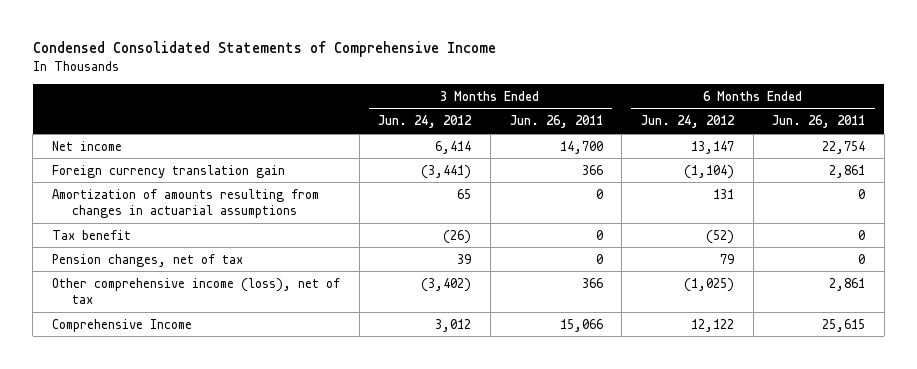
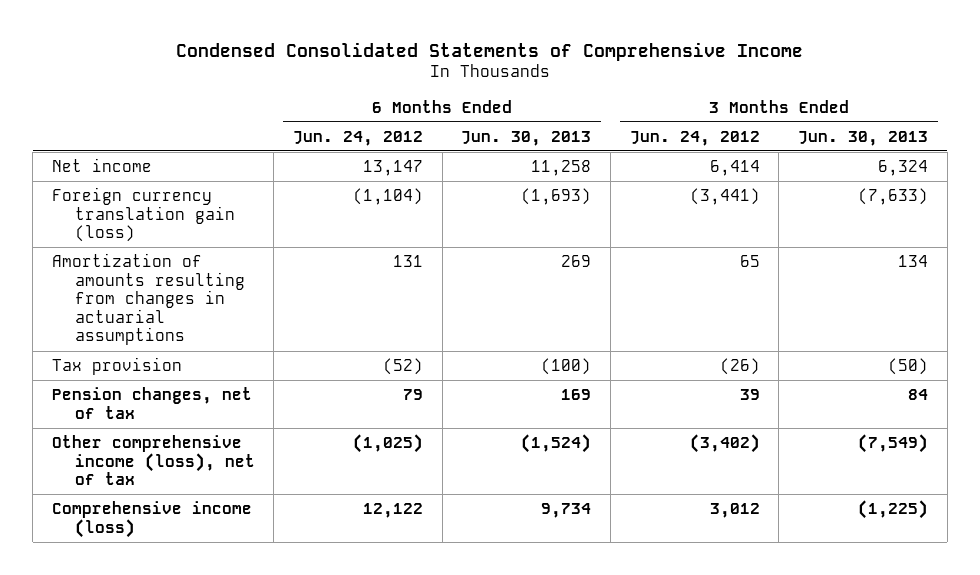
[509,115,603,129] Jun. 26, 2011 -> none
[772,115,866,129] Jun. 26, 2011 -> none
none -> [461,130,592,146] Jun. 30, 2013
none -> [798,130,929,146] Jun. 30, 2013
[52,164,286,178] Foreign currency translation gain -> [51,186,235,243] Foreign currency translation gain (loss)
[52,229,132,240] Tax benefit -> [51,356,182,375] Tax provision
[52,318,193,332] Comprehensive Income -> [51,500,252,538] Comprehensive income (loss)

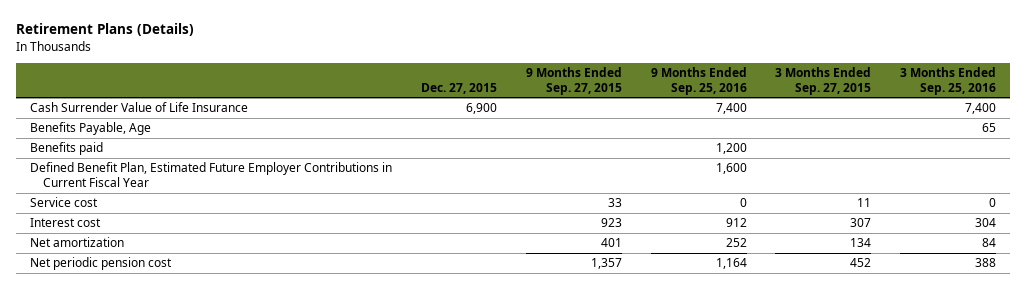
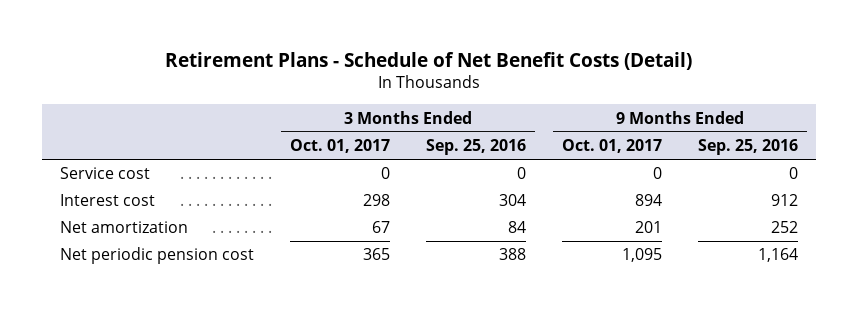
[15,23,194,37] Retirement Plans (Details) -> [164,51,692,70] Retirement Plans - Schedule of Net Benefit Costs (Detail)
[421,82,498,94] Dec. 27, 2015 -> none
[525,66,622,95] 9 Months Ended Sep. 27, 2015 -> none
[775,66,872,95] 3 Months Ended Sep. 27, 2015 -> none
none -> [289,139,390,154] Oct. 01, 2017
none -> [561,139,662,154] Oct. 01, 2017
[30,102,249,113] Cash Surrender Value of Life Insurance -> none
[30,122,152,136] Benefits Payable, Age -> none
[30,142,104,156] Benefits paid -> none
[30,162,393,187] Defined Benefit Plan, Estimated Future Employer Contributions in Current Fiscal Year -> none

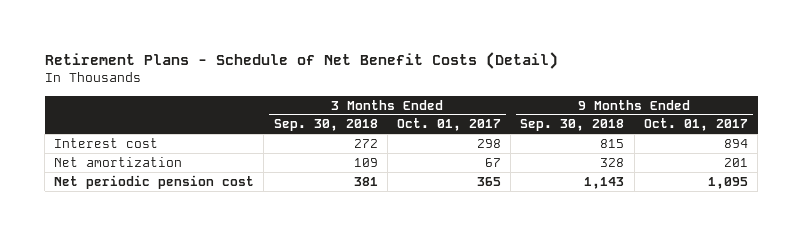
[425,139,526,156] Sep. 25, 2016 -> none
[698,139,799,156] Sep. 25, 2016 -> none
none -> [273,119,378,132] Sep. 30, 2018
none -> [520,119,625,132] Sep. 30, 2018
[59,167,150,180] Service cost -> none

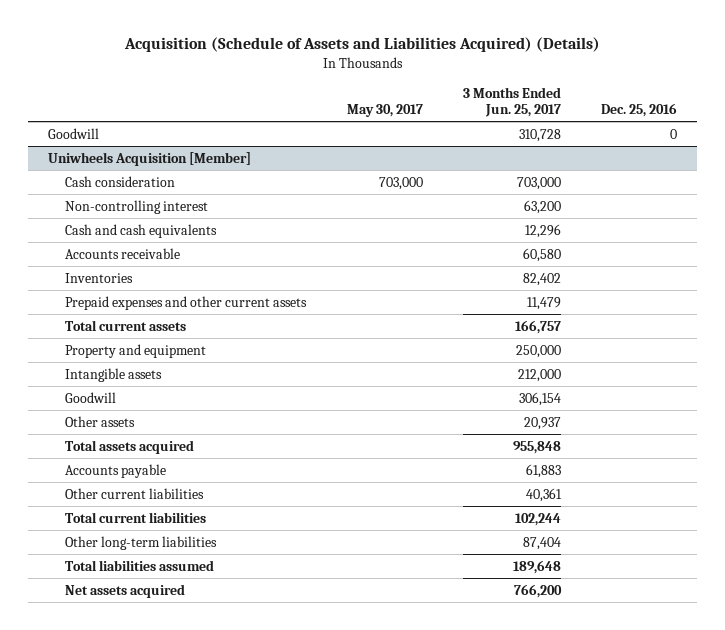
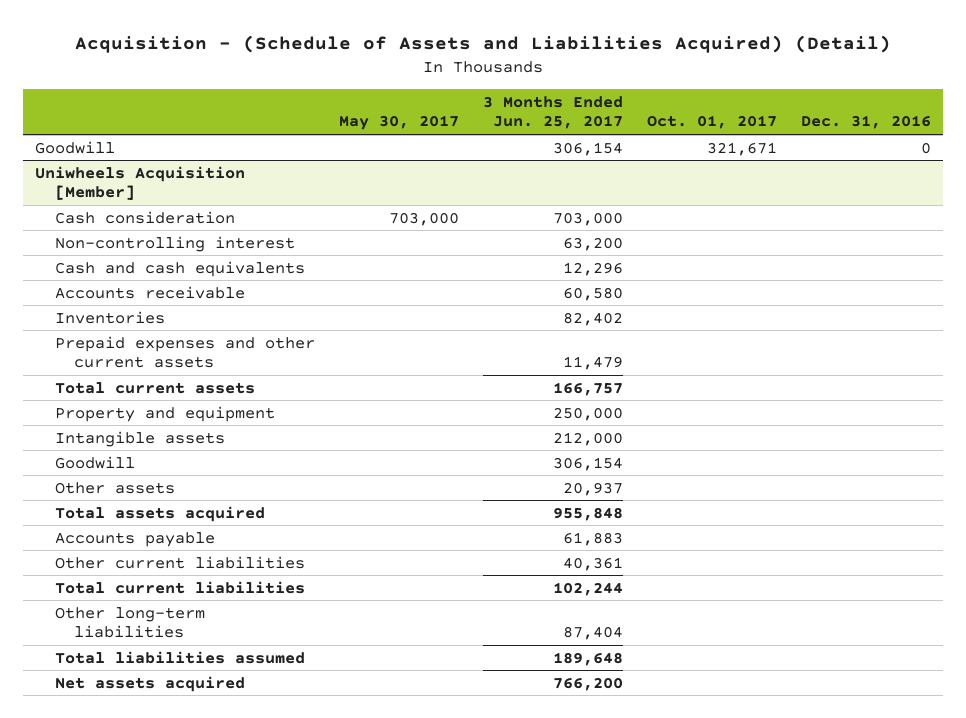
[123,37,600,53] Acquisition (Schedule of Assets and Liabilities Acquired) (Details) -> [74,35,891,54] Acquisition - (Schedule of Assets and Liabilities Acquired) (Detail)
[601,103,678,118] Dec. 25, 2016 -> none
none -> [646,115,777,130] Oct. 01, 2017
none -> [800,115,931,130] Dec. 31, 2016
[518,128,561,142] 310,728 -> [552,141,623,156] 306,154

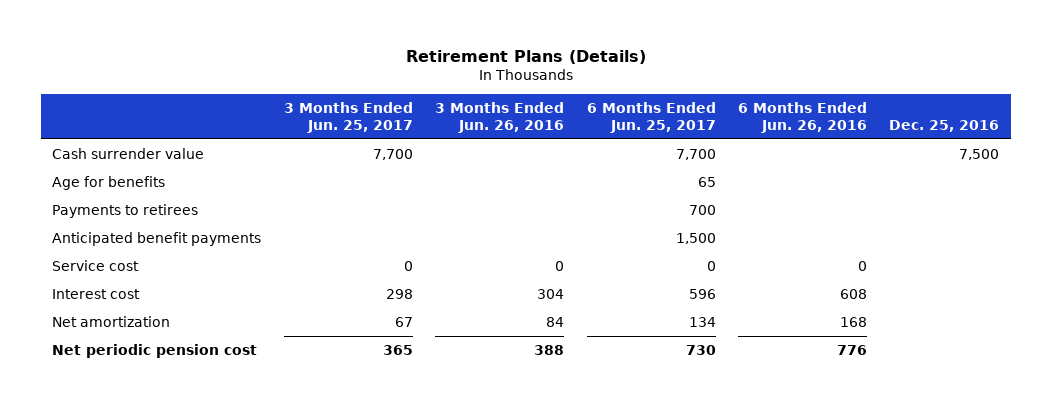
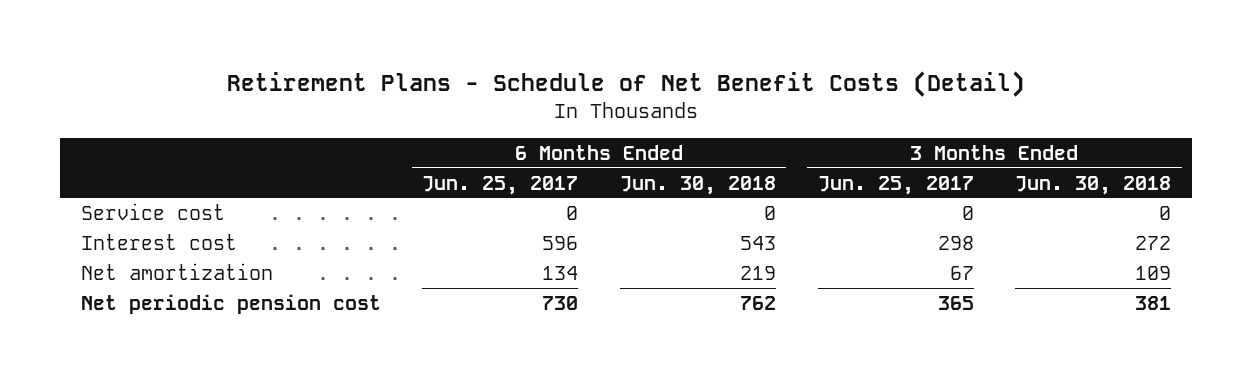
[405,50,646,65] Retirement Plans (Details) -> [226,71,1025,98] Retirement Plans - Schedule of Net Benefit Costs (Detail)
[435,101,565,134] 3 Months Ended Jun. 26, 2016 -> none
[738,101,868,134] 6 Months Ended Jun. 26, 2016 -> none
[889,120,1000,133] Dec. 25, 2016 -> none
none -> [619,175,776,195] Jun. 30, 2018
none -> [1015,175,1172,195] Jun. 30, 2018
[52,147,205,159] Cash surrender value -> none
[52,175,166,190] Age for benefits -> none
[52,203,199,218] Payments to retirees -> none
[52,231,262,246] Anticipated benefit payments -> none

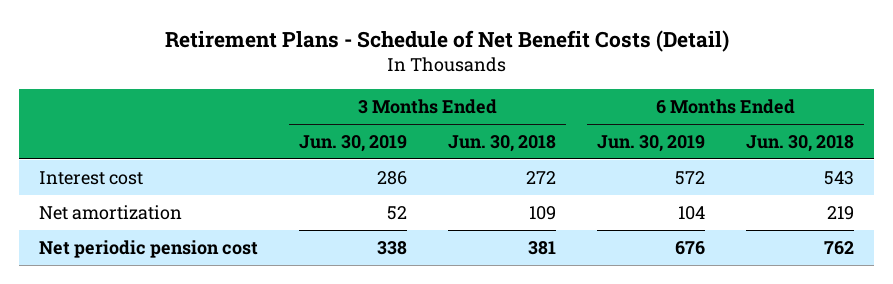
[422,175,579,195] Jun. 25, 2017 -> none
[817,175,974,195] Jun. 25, 2017 -> none
none -> [299,134,408,152] Jun. 30, 2019
none -> [597,134,706,152] Jun. 30, 2019
[80,202,225,220] Service cost -> none

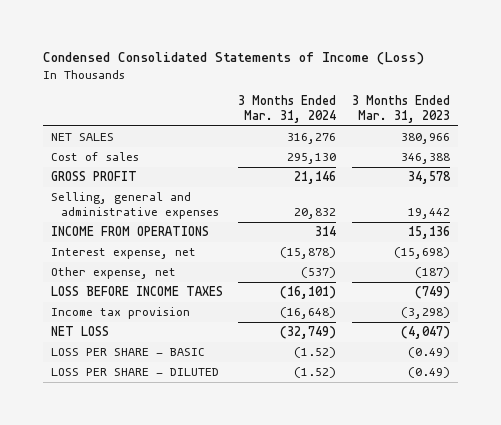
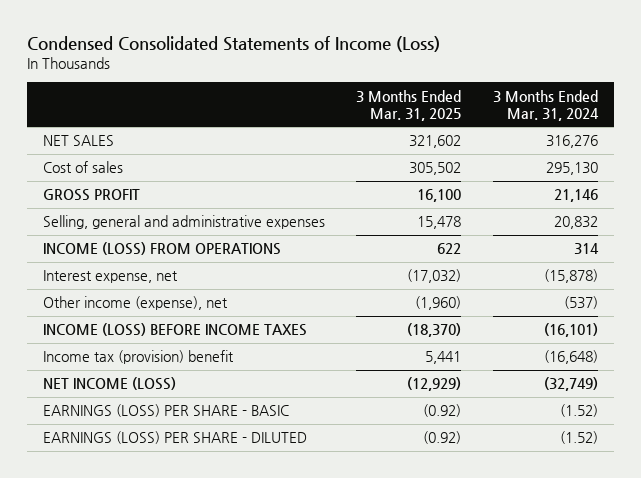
[351,95,450,124] 3 Months Ended Mar. 31, 2023 -> none
none -> [356,89,462,121] 3 Months Ended Mar. 31, 2025
[50,226,209,237] INCOME FROM OPERATIONS -> [42,242,281,256] INCOME (LOSS) FROM OPERATIONS
[50,267,176,280] Other expense, net -> [42,296,228,311] Other income (expense), net
[50,286,223,297] LOSS BEFORE INCOME TAXES -> [42,323,307,337] INCOME (LOSS) BEFORE INCOME TAXES
[50,307,190,320] Income tax provision -> [42,350,234,365] Income tax (provision) benefit
[50,326,109,337] NET LOSS -> [42,377,176,391] NET INCOME (LOSS)
[50,348,205,357] LOSS PER SHARE - BASIC -> [42,404,289,418] EARNINGS (LOSS) PER SHARE - BASIC
[50,368,219,377] LOSS PER SHARE - DILUTED -> [42,431,307,445] EARNINGS (LOSS) PER SHARE - DILUTED

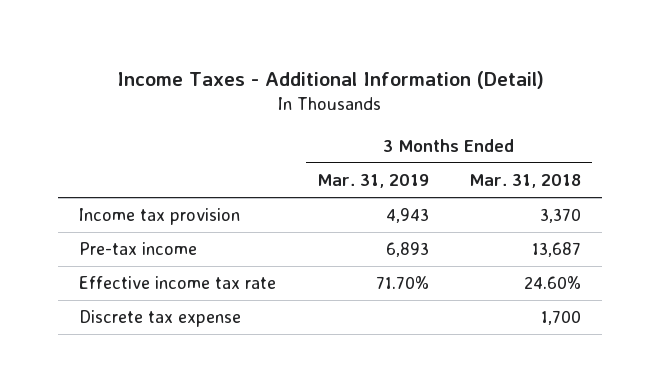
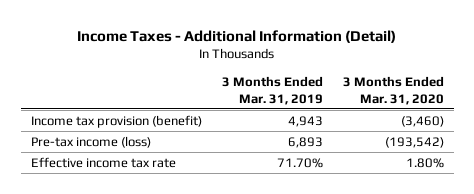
[469,173,582,188] Mar. 31, 2018 -> none
none -> [342,75,444,105] 3 Months Ended Mar. 31, 2020
[78,208,240,226] Income tax provision -> [30,114,202,128] Income tax provision (benefit)
[78,242,197,256] Pre-tax income -> [30,135,151,148] Pre-tax income (loss)
[78,310,241,328] Discrete tax expense -> none

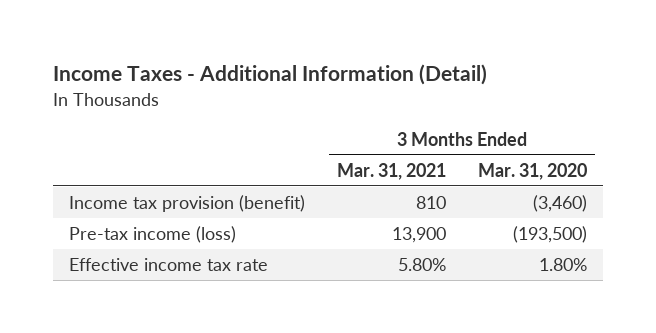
[221,75,323,105] 3 Months Ended Mar. 31, 2019 -> none
none -> [336,162,446,180] Mar. 31, 2021
[384,136,444,148] (193,542) -> [512,226,587,244] (193,500)

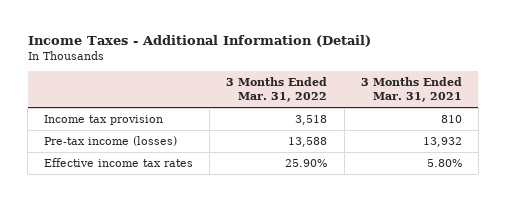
[477,162,587,180] Mar. 31, 2020 -> none
none -> [226,76,328,103] 3 Months Ended Mar. 31, 2022
[68,195,305,213] Income tax provision (benefit) -> [44,115,164,126] Income tax provision
[68,226,236,244] Pre-tax income (loss) -> [44,136,178,147] Pre-tax income (losses)
[391,227,446,244] 13,900 -> [422,137,462,148] 13,932
[68,258,268,272] Effective income tax rate -> [44,158,194,168] Effective income tax rates

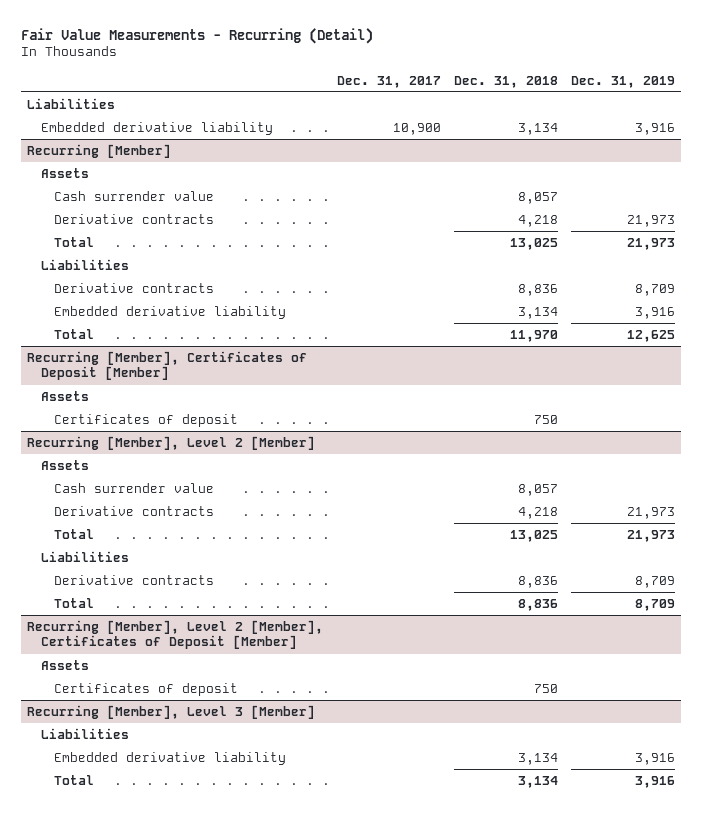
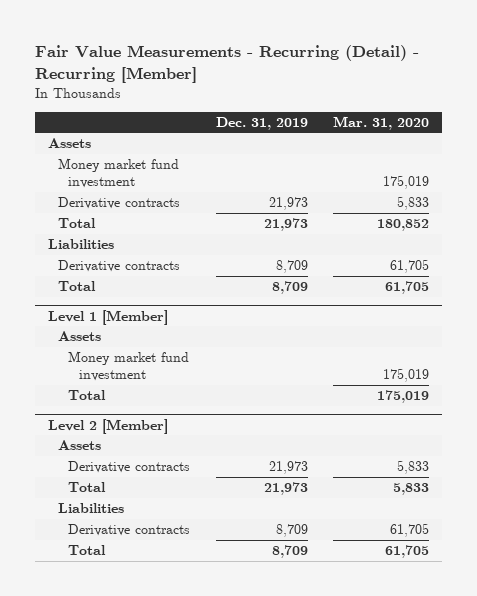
[20,27,373,44] Fair Value Measurements - Recurring (Detail) -> [35,45,420,83] Fair Value Measurements - Recurring (Detail) - Recurring [Member]
[336,75,441,88] Dec. 31, 2017 -> none
[453,75,558,88] Dec. 31, 2018 -> none
none -> [332,115,429,130] Mar. 31, 2020
[27,97,116,109] Liabilities -> none
[40,121,273,135] Embedded derivative liability -> none
[27,143,172,158] Recurring [Member] -> none
[54,190,215,201] Cash surrender value -> none
none -> [58,158,180,189] Money market fund investment
[54,305,287,319] Embedded derivative liability -> none
[27,350,308,381] Recurring [Member], Certificates of Deposit [Member] -> none
[626,329,675,342] 12,625 -> [271,281,308,295] 8,709
none -> [47,309,168,325] Level 1 [Member]
[54,413,239,427] Certificates of deposit -> none
none -> [68,351,190,382] Money market fund investment
none -> [68,390,107,401] Total
[27,435,316,450] Recurring [Member], Level 2 [Member] -> [47,418,168,434] Level 2 [Member]
[54,482,215,493] Cash surrender value -> none
[27,619,324,650] Recurring [Member], Level 2 [Member], Certificates of Deposit [Member] -> none
[40,659,89,670] Assets -> none
[54,682,239,696] Certificates of deposit -> none
[27,704,316,719] Recurring [Member], Level 3 [Member] -> none
[40,727,129,739] Liabilities -> none
[54,751,287,765] Embedded derivative liability -> none
[54,774,95,785] Total -> none

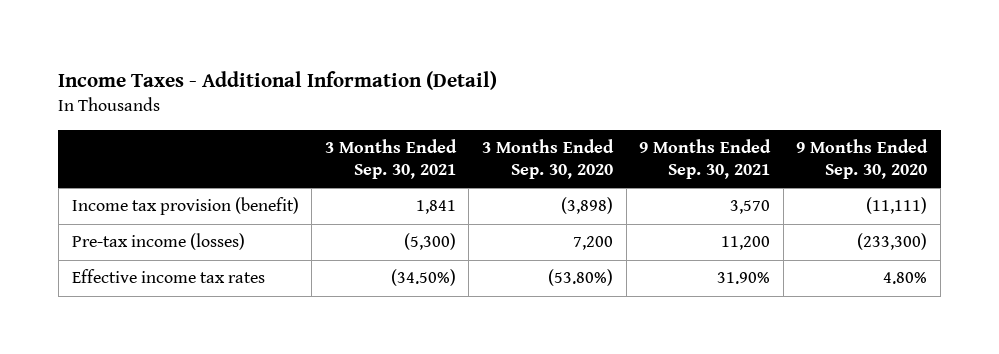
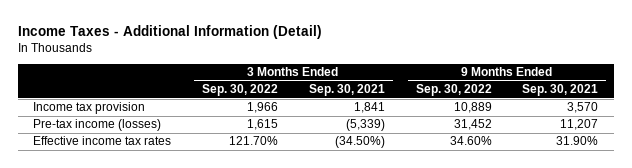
[482,139,615,180] 3 Months Ended Sep. 30, 2020 -> none
[796,139,929,180] 9 Months Ended Sep. 30, 2020 -> none
none -> [202,84,279,97] Sep. 30, 2022
none -> [415,84,492,97] Sep. 30, 2022
[71,197,299,216] Income tax provision (benefit) -> [33,102,146,115] Income tax provision
[403,233,456,251] (5,300) -> [345,119,385,132] (5,339)
[721,236,771,251] 11,200 -> [560,119,599,131] 11,207

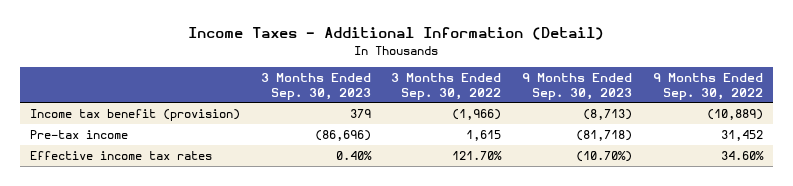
[308,84,385,97] Sep. 30, 2021 -> none
[522,84,599,97] Sep. 30, 2021 -> none
none -> [260,72,371,100] 3 Months Ended Sep. 30, 2023
none -> [522,72,633,100] 9 Months Ended Sep. 30, 2023
[33,102,146,115] Income tax provision -> [29,108,240,121] Income tax benefit (provision)
[247,102,279,114] 1,966 -> [452,108,502,120] (1,966)
[453,102,492,114] 10,889 -> [706,108,763,120] (10,889)
[33,119,162,132] Pre-tax income (losses) -> [29,129,128,139] Pre-tax income

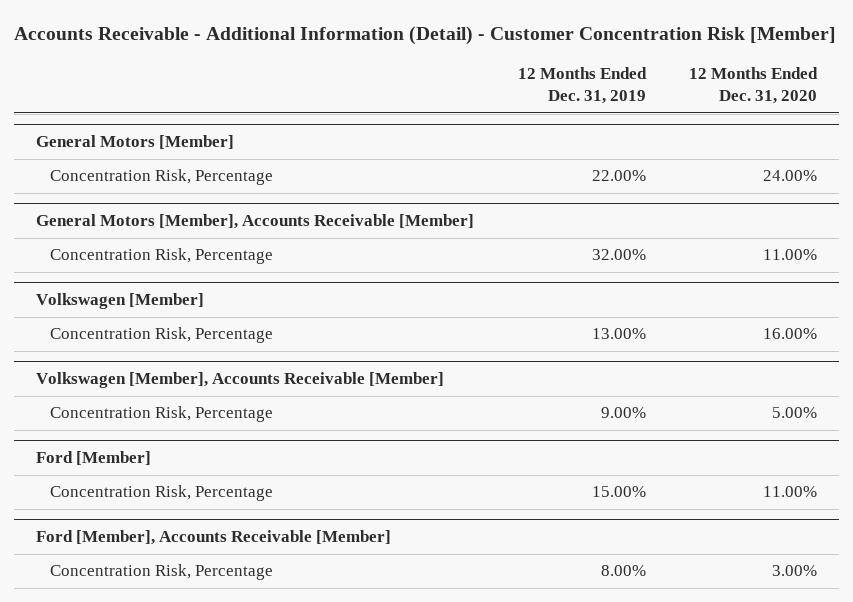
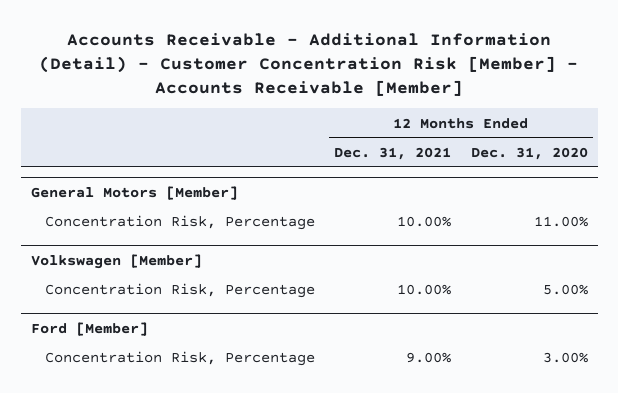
[13,26,836,46] Accounts Receivable - Additional Information (Detail) - Customer Concentration Risk [Member] -> [39,32,579,96] Accounts Receivable - Additional Information (Detail) - Customer Concentration Risk [Member] - Accounts Receivable [Member]
[517,67,647,105] 12 Months Ended Dec. 31, 2019 -> none
none -> [334,146,452,160] Dec. 31, 2021
[50,169,274,186] Concentration Risk, Percentage -> none
[35,214,474,230] General Motors [Member], Accounts Receivable [Member] -> none
[50,327,274,344] Concentration Risk, Percentage -> none
[35,372,444,389] Volkswagen [Member], Accounts Receivable [Member] -> none
[50,485,274,502] Concentration Risk, Percentage -> none
[35,530,391,546] Ford [Member], Accounts Receivable [Member] -> none

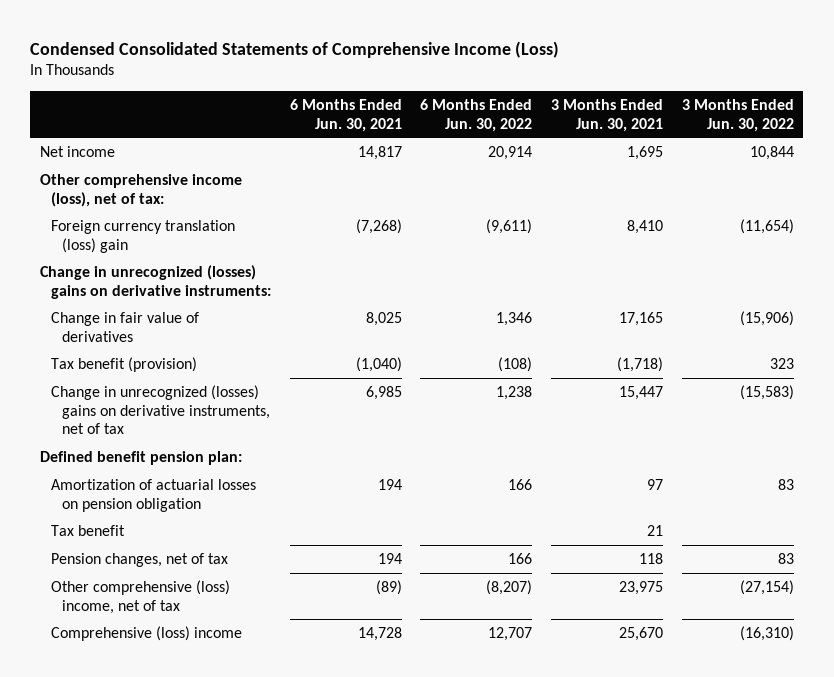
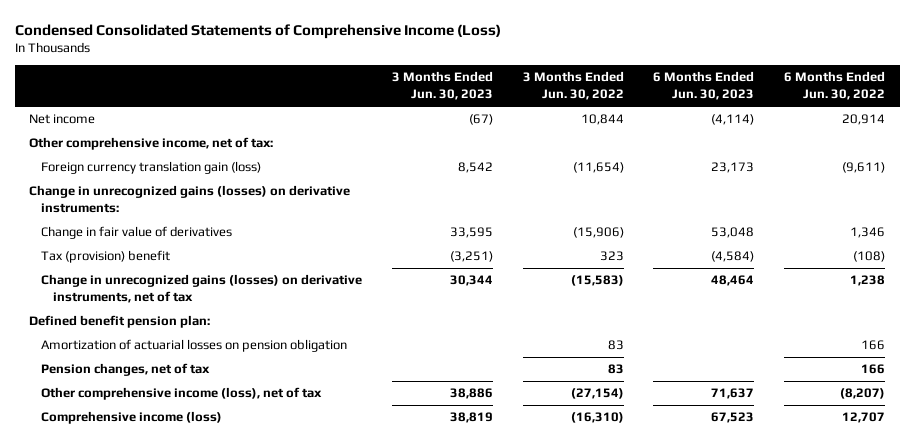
[289,98,402,132] 6 Months Ended Jun. 30, 2021 -> none
[551,98,664,132] 3 Months Ended Jun. 30, 2021 -> none
none -> [391,71,493,101] 3 Months Ended Jun. 30, 2023
none -> [653,71,755,101] 6 Months Ended Jun. 30, 2023
[39,173,242,207] Other comprehensive income (loss), net of tax: -> [29,137,274,151] Other comprehensive income, net of tax:
[51,219,236,253] Foreign currency translation (loss) gain -> [41,161,262,175] Foreign currency translation gain (loss)
[39,264,272,299] Change in unrecognized (losses) gains on derivative instruments: -> [29,185,351,214] Change in unrecognized gains (losses) on derivative instruments:
[51,356,198,372] Tax benefit (provision) -> [41,250,171,264] Tax (provision) benefit
[51,384,271,435] Change in unrecognized (losses) gains on derivative instruments, net of tax -> [41,274,363,304] Change in unrecognized gains (losses) on derivative instruments, net of tax
[51,524,126,536] Tax benefit -> none
[51,579,231,614] Other comprehensive (loss) income, net of tax -> [41,387,323,401] Other comprehensive income (loss), net of tax
[51,625,243,641] Comprehensive (loss) income -> [41,411,223,425] Comprehensive income (loss)

